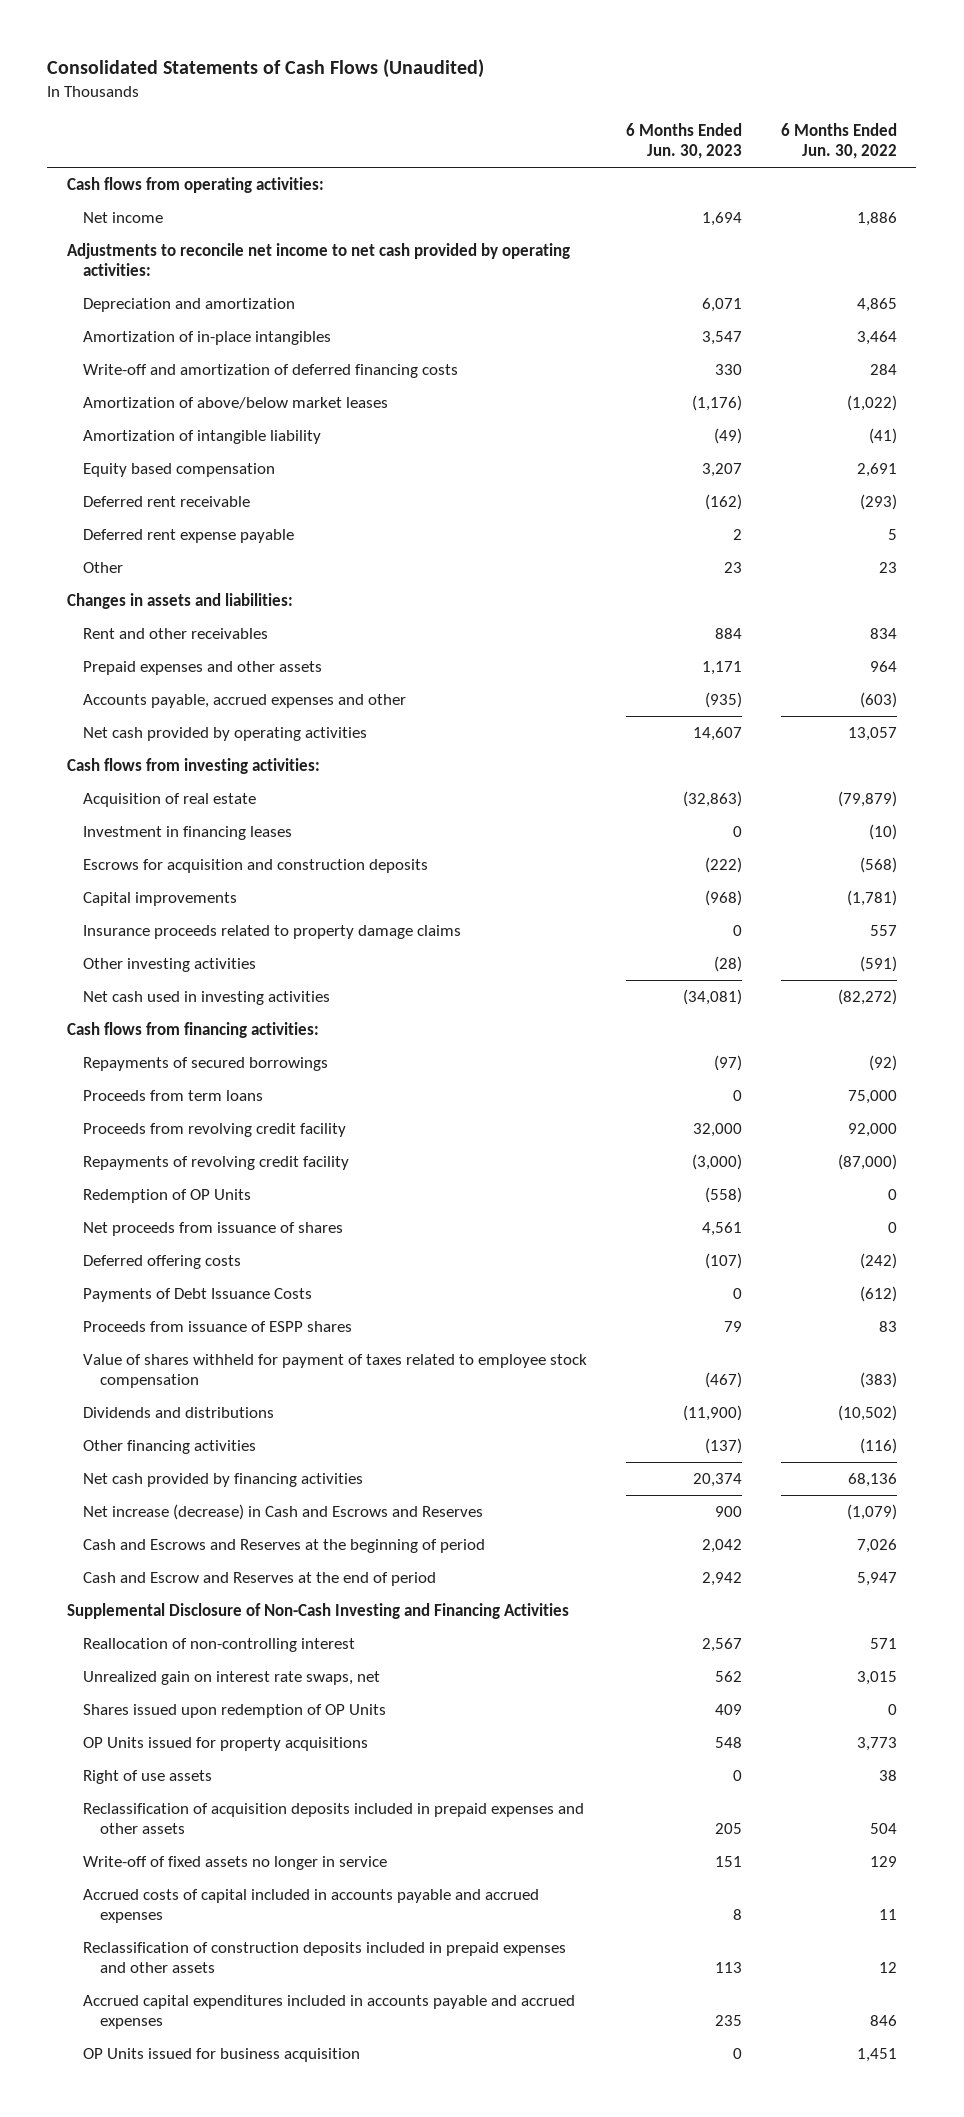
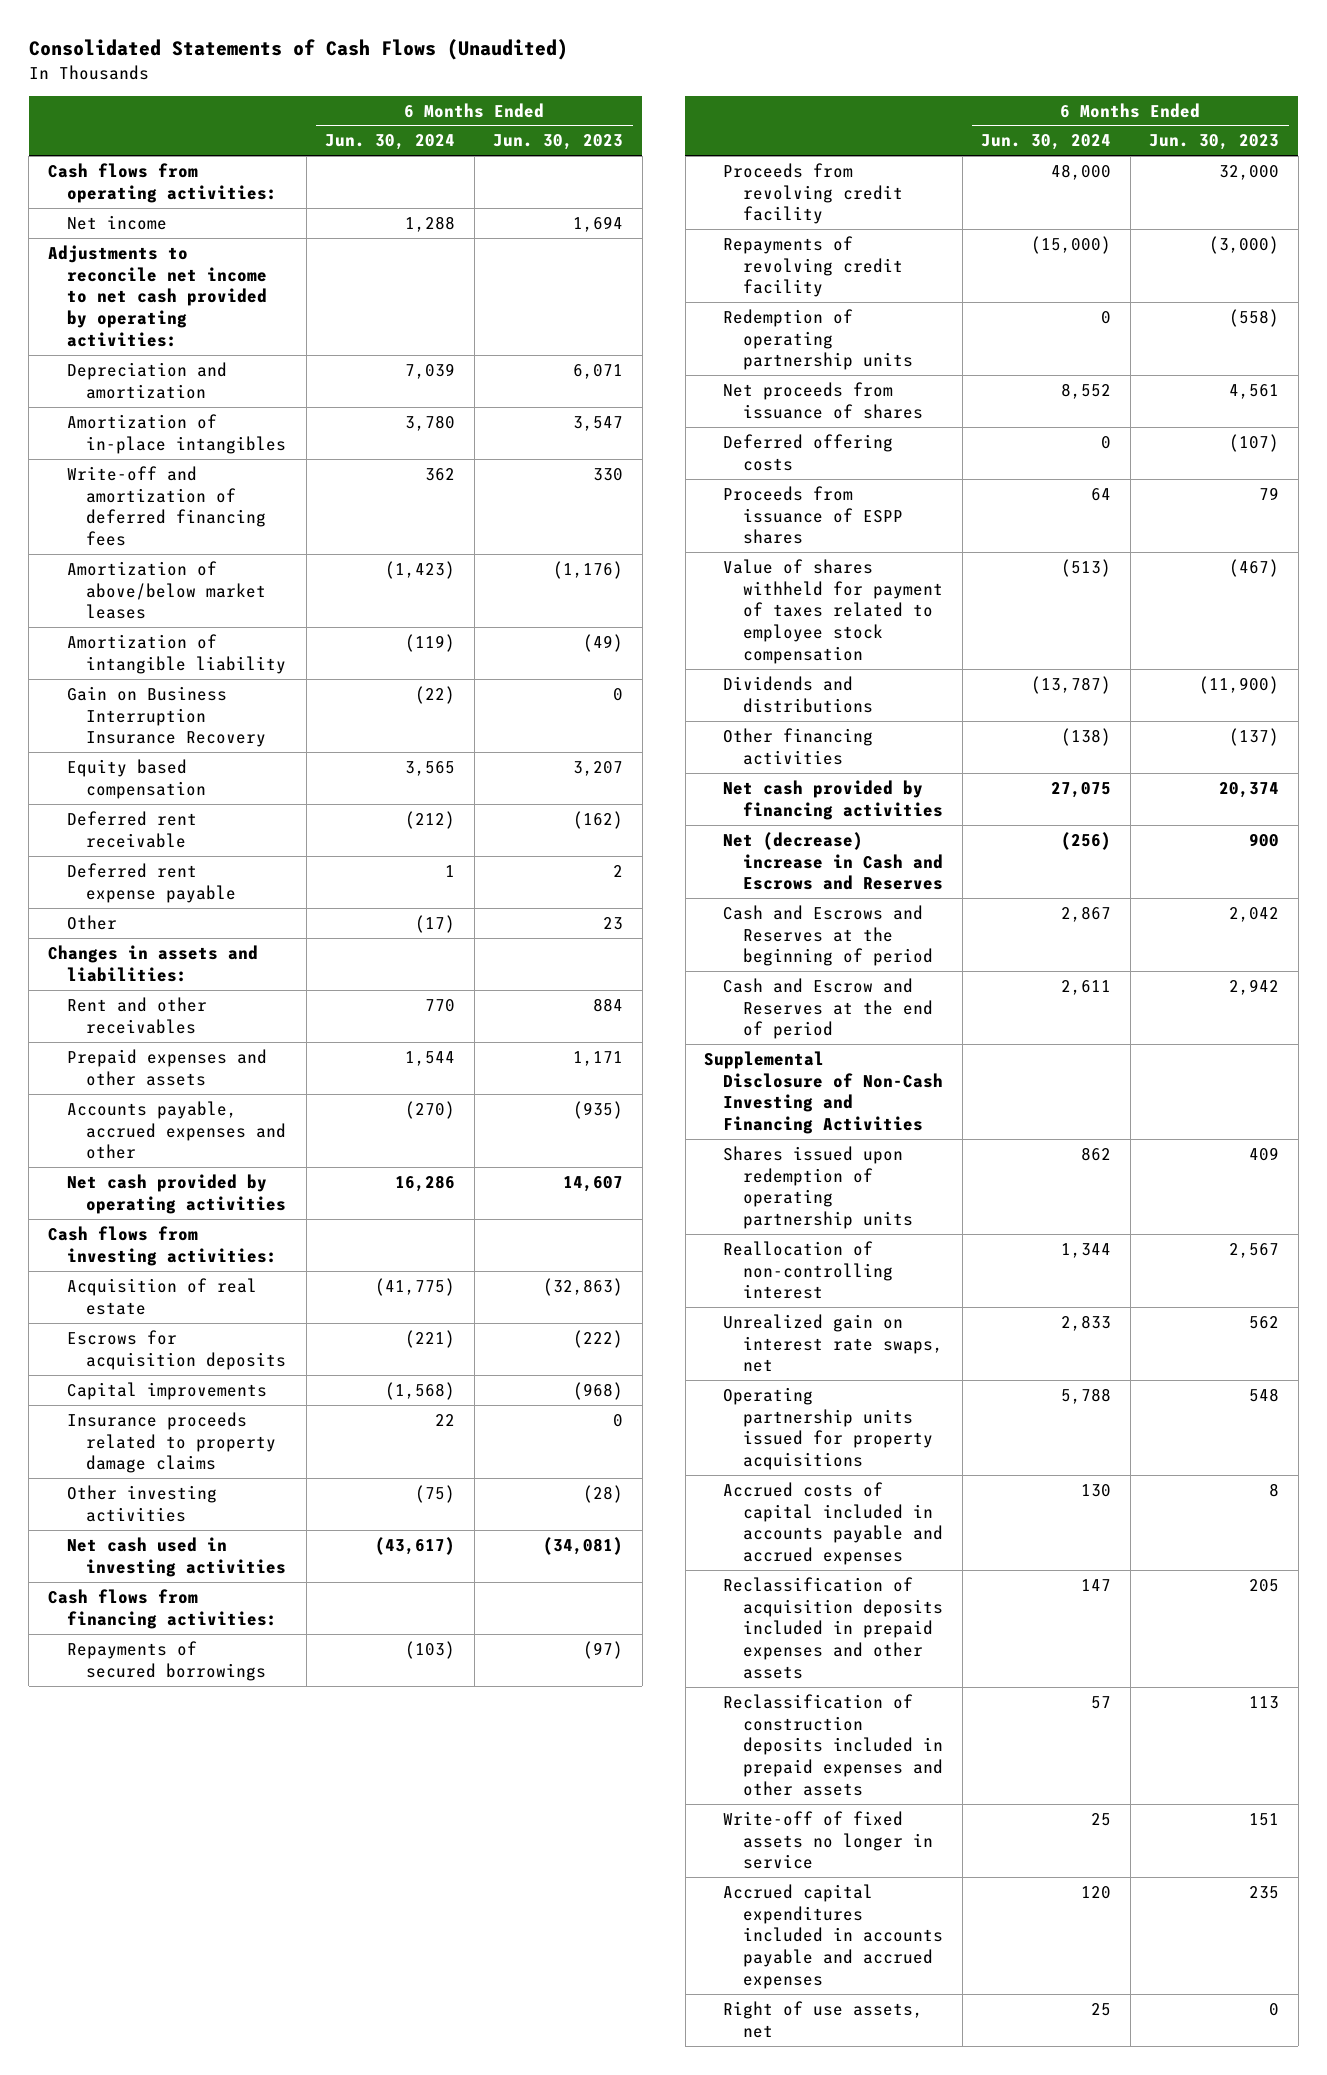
[780,123,897,160] 6 Months Ended Jun. 30, 2022 -> none
none -> [325,134,456,151] Jun. 30, 2024
[83,364,459,379] Write-off and amortization of deferred financing costs -> [67,465,267,547] Write-off and amortization of deferred financing fees
none -> [67,685,267,748] Gain on Business Interruption Insurance Recovery
[83,826,293,841] Investment in financing leases -> none
[83,859,429,874] Escrows for acquisition and construction deposits -> [67,1329,287,1370] Escrows for acquisition deposits
[83,1090,264,1102] Proceeds from term loans -> none
[83,1189,252,1204] Redemption of OP Units -> [723,308,913,371] Redemption of operating partnership units
[83,1288,313,1303] Payments of Debt Issuance Costs -> none
[83,1504,484,1521] Net increase (decrease) in Cash and Escrows and Reserves -> [723,831,943,891] Net (decrease) increase in Cash and Escrows and Reserves
none -> [723,1145,913,1230] Shares issued upon redemption of operating partnership units
[83,1704,387,1719] Shares issued upon redemption of OP Units -> none
[83,1770,213,1785] Right of use assets -> none
[83,1737,369,1752] OP Units issued for property acquisitions -> [723,1386,933,1471] Operating partnership units issued for property acquisitions
[83,1803,585,1835] Reclassification of acquisition deposits included in prepaid expenses and other assets -> [723,1576,943,1679] Reclassification of acquisition deposits included in prepaid expenses and other assets
[83,1856,388,1871] Write-off of fixed assets no longer in service -> [723,1810,933,1870] Write-off of fixed assets no longer in service
[83,2048,361,2063] OP Units issued for business acquisition -> none
none -> [723,2000,924,2038] Right of use assets, net

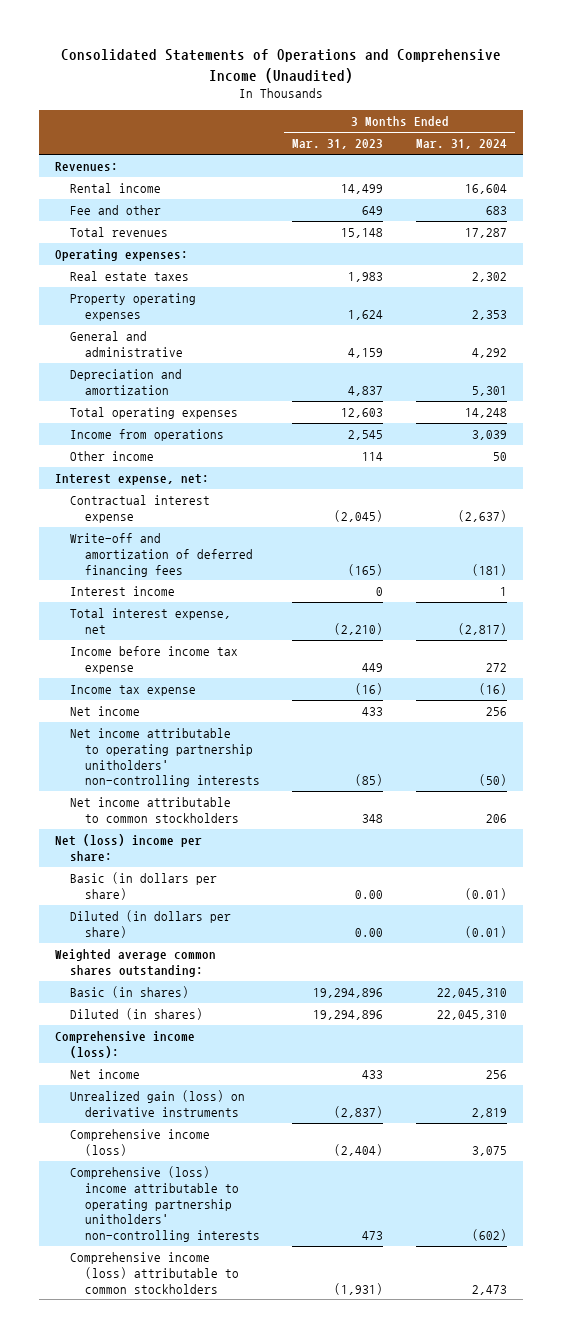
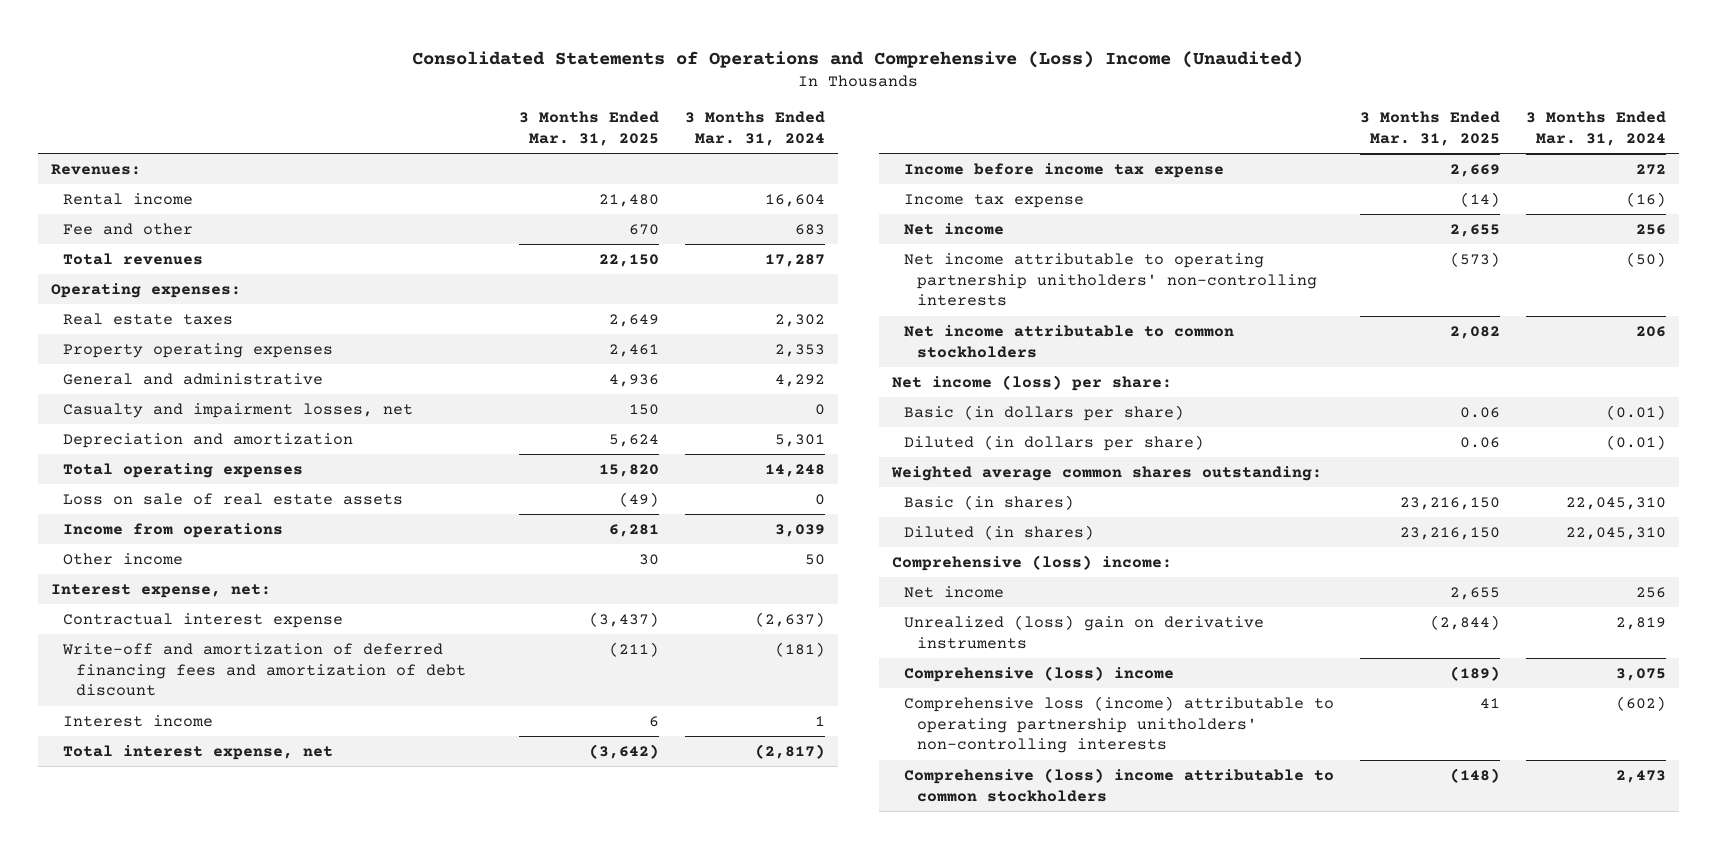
[60,49,501,83] Consolidated Statements of Operations and Comprehensive Income (Unaudited) -> [412,50,1304,68] Consolidated Statements of Operations and Comprehensive (Loss) Income (Unaudited)
[292,139,384,150] Mar. 31, 2023 -> none
none -> [519,111,660,147] 3 Months Ended Mar. 31, 2025
none -> [63,402,414,418] Casualty and impairment losses, net
none -> [63,492,404,505] Loss on sale of real estate assets
[70,533,254,577] Write-off and amortization of deferred financing fees -> [62,642,466,697] Write-off and amortization of deferred financing fees and amortization of debt discount
[55,834,203,861] Net (loss) income per share: -> [891,374,1172,391] Net income (loss) per share:
[55,1031,196,1058] Comprehensive income (loss): -> [891,554,1172,571] Comprehensive (loss) income:
[70,1090,246,1117] Unrealized gain (loss) on derivative instruments -> [904,614,1265,649] Unrealized (loss) gain on derivative instruments
[70,1129,211,1156] Comprehensive income (loss) -> [904,665,1175,682] Comprehensive (loss) income
[70,1166,261,1242] Comprehensive (loss) income attributable to operating partnership unitholders' non-controlling interests -> [904,695,1335,754] Comprehensive loss (income) attributable to operating partnership unitholders' non-controlling interests
[70,1252,240,1294] Comprehensive income (loss) attributable to common stockholders -> [904,767,1335,802] Comprehensive (loss) income attributable to common stockholders

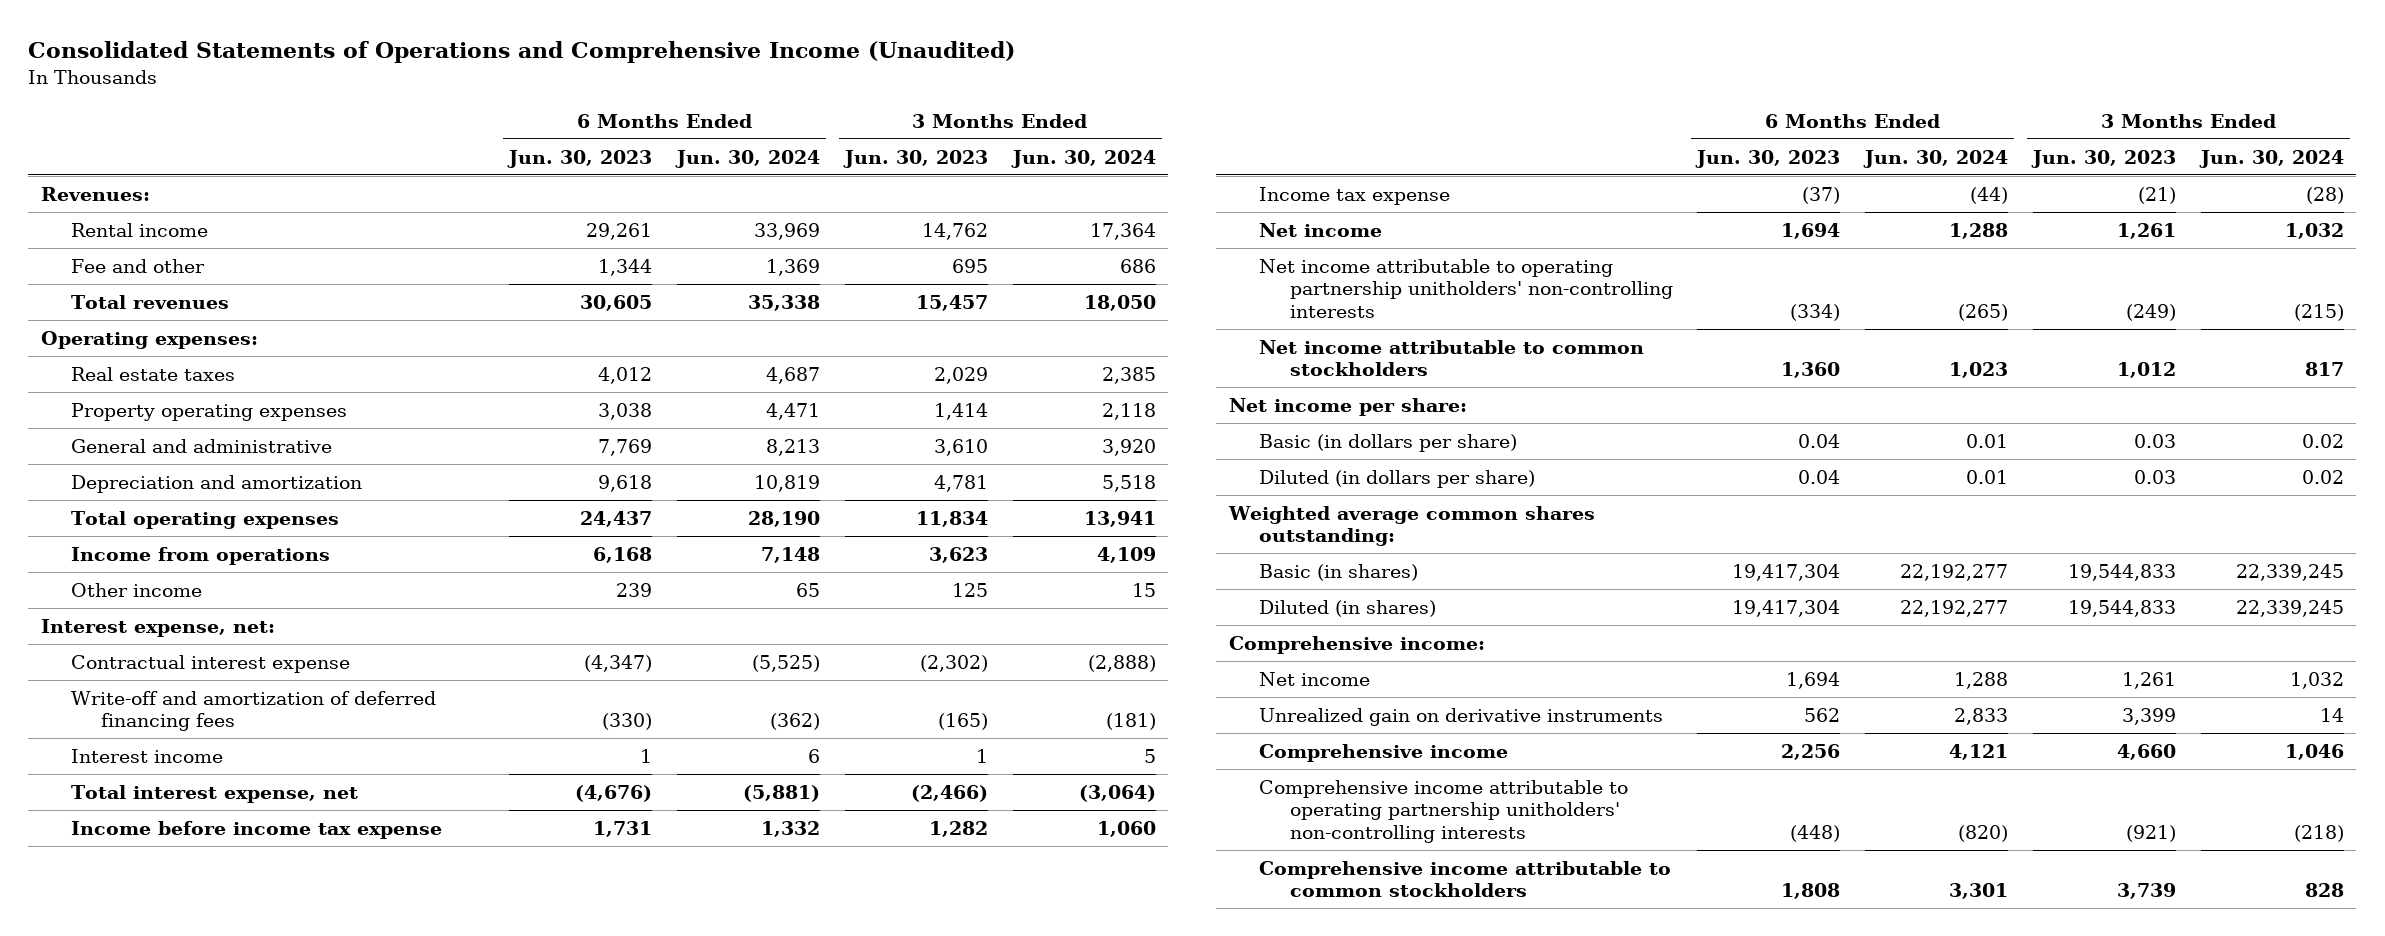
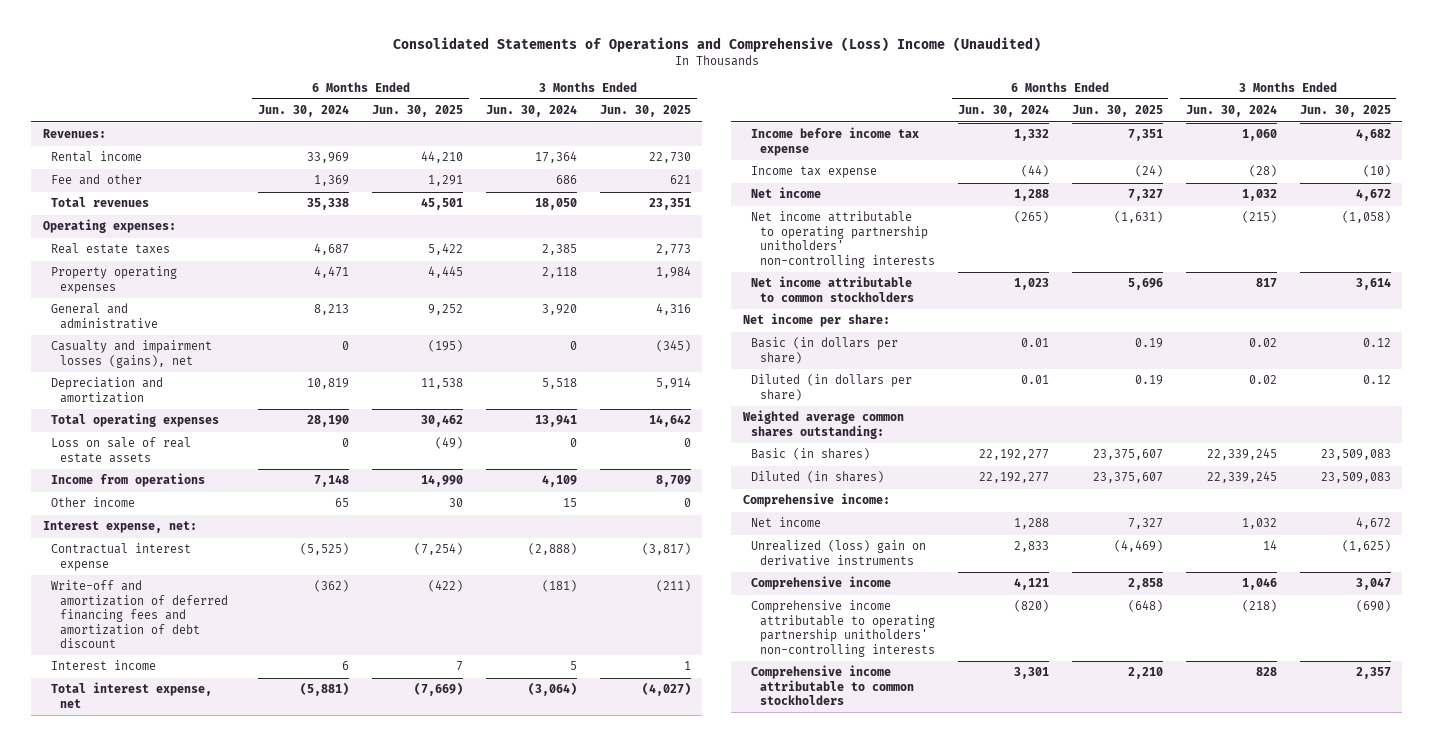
[28,41,1016,64] Consolidated Statements of Operations and Comprehensive Income (Unaudited) -> [392,37,1041,53] Consolidated Statements of Operations and Comprehensive (Loss) Income (Unaudited)
[507,149,653,168] Jun. 30, 2023 -> none
[843,149,989,168] Jun. 30, 2023 -> none
none -> [371,105,463,118] Jun. 30, 2025
none -> [599,105,691,118] Jun. 30, 2025
none -> [51,340,213,368] Casualty and impairment losses (gains), net
none -> [51,437,192,463] Loss on sale of real estate assets
[71,690,437,732] Write-off and amortization of deferred financing fees -> [51,580,229,648] Write-off and amortization of deferred financing fees and amortization of debt discount
[1259,707,1664,726] Unrealized gain on derivative instruments -> [751,540,927,566] Unrealized (loss) gain on derivative instruments

